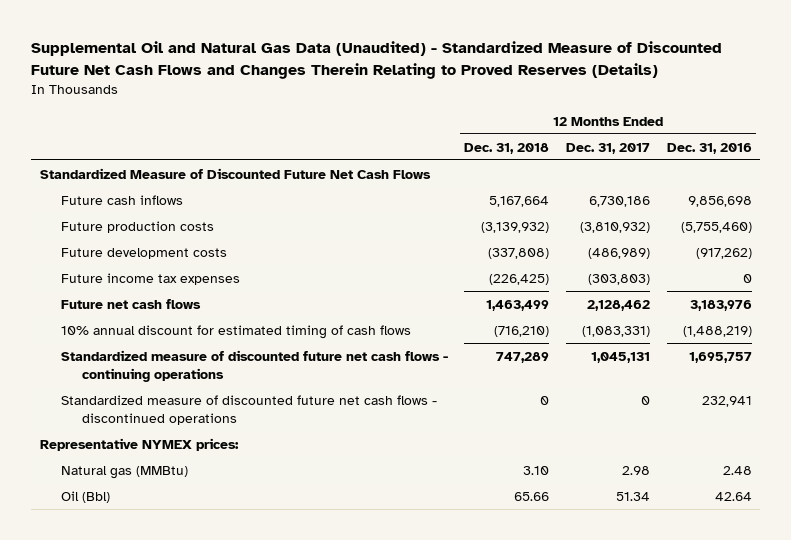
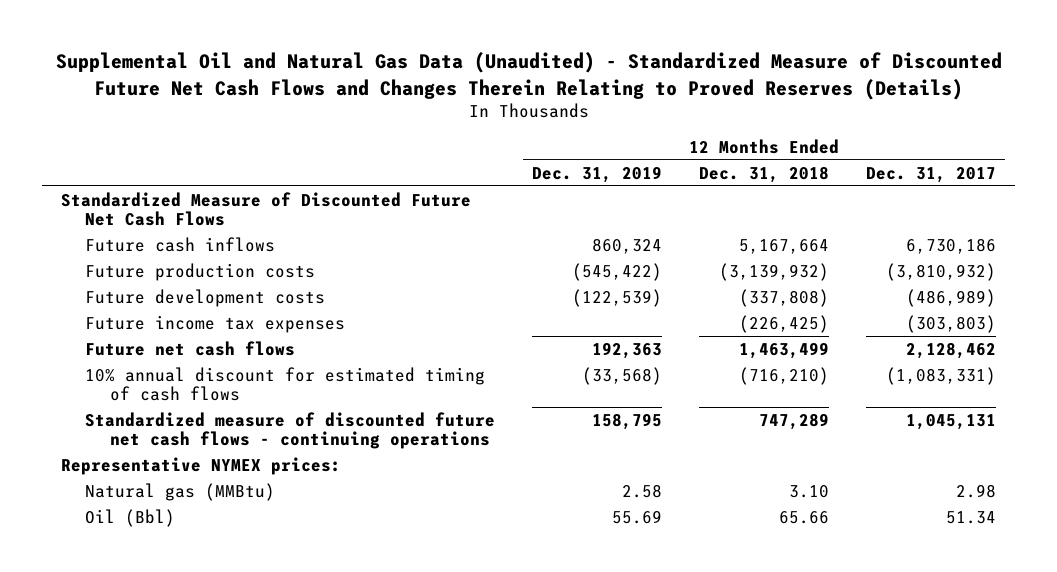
[666,142,752,154] Dec. 31, 2016 -> none
none -> [532,165,663,183] Dec. 31, 2019
[60,394,437,425] Standardized measure of discounted future net cash flows - discontinued operations -> none

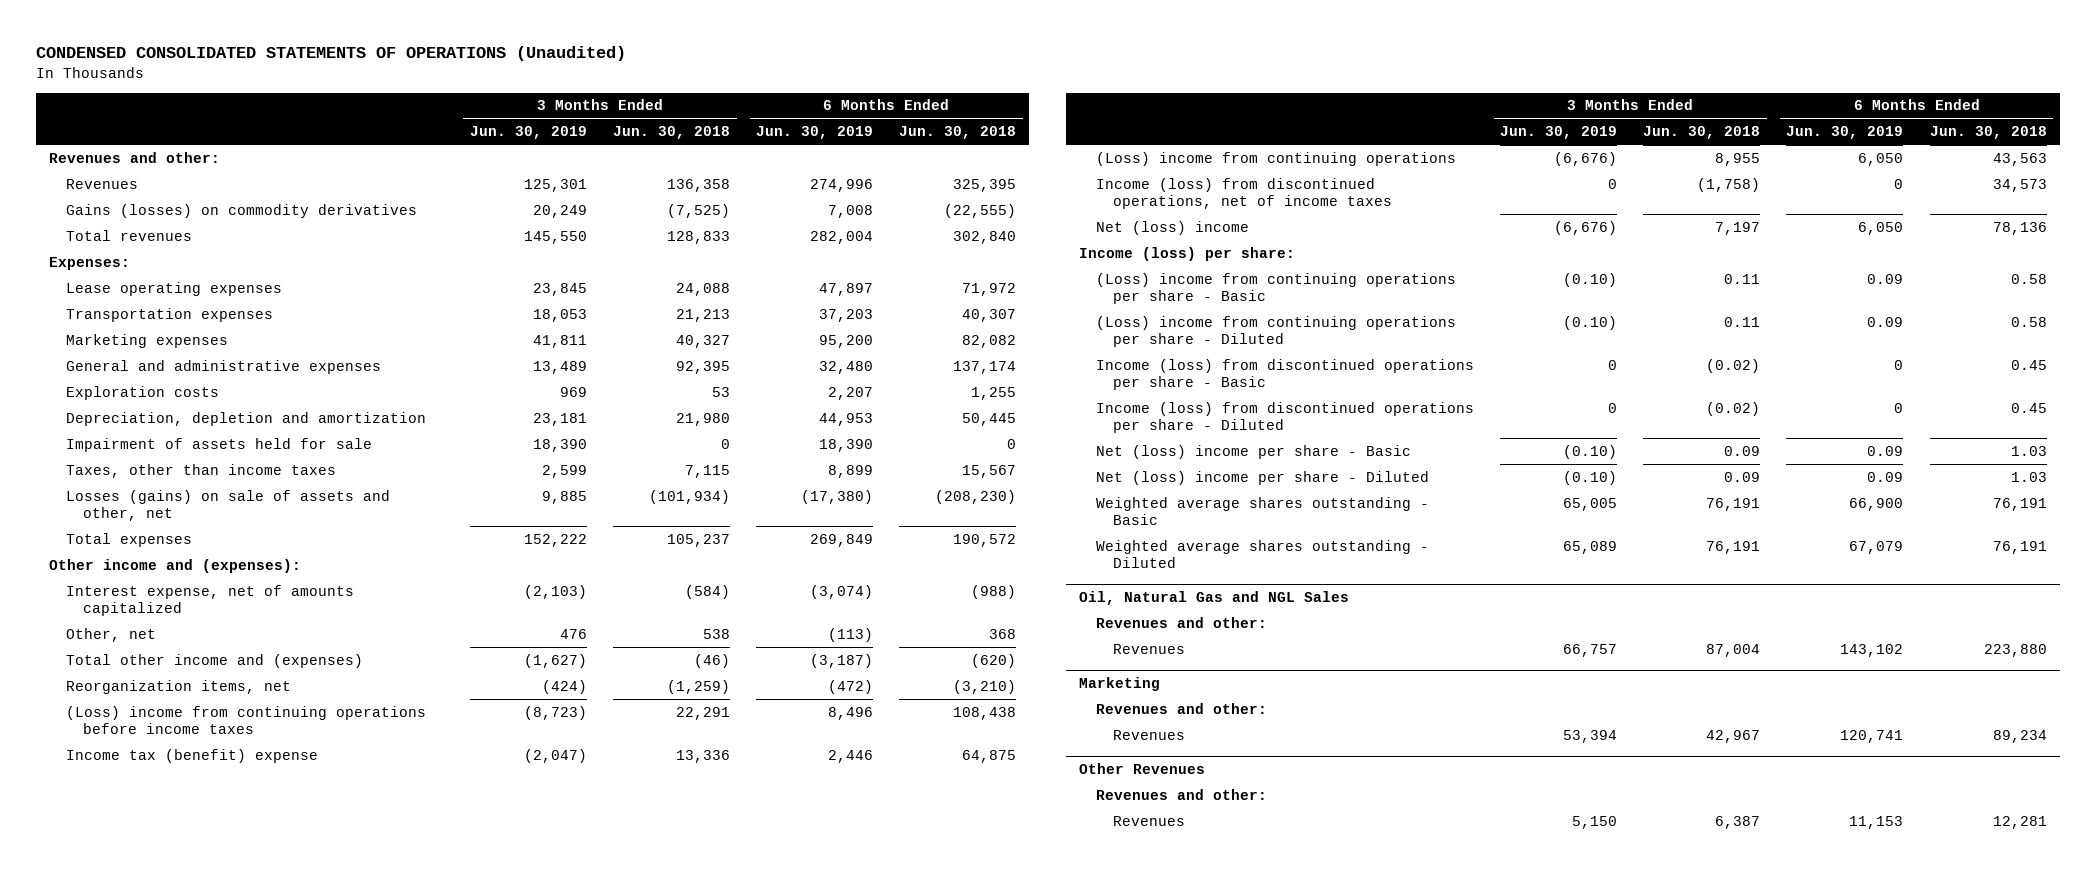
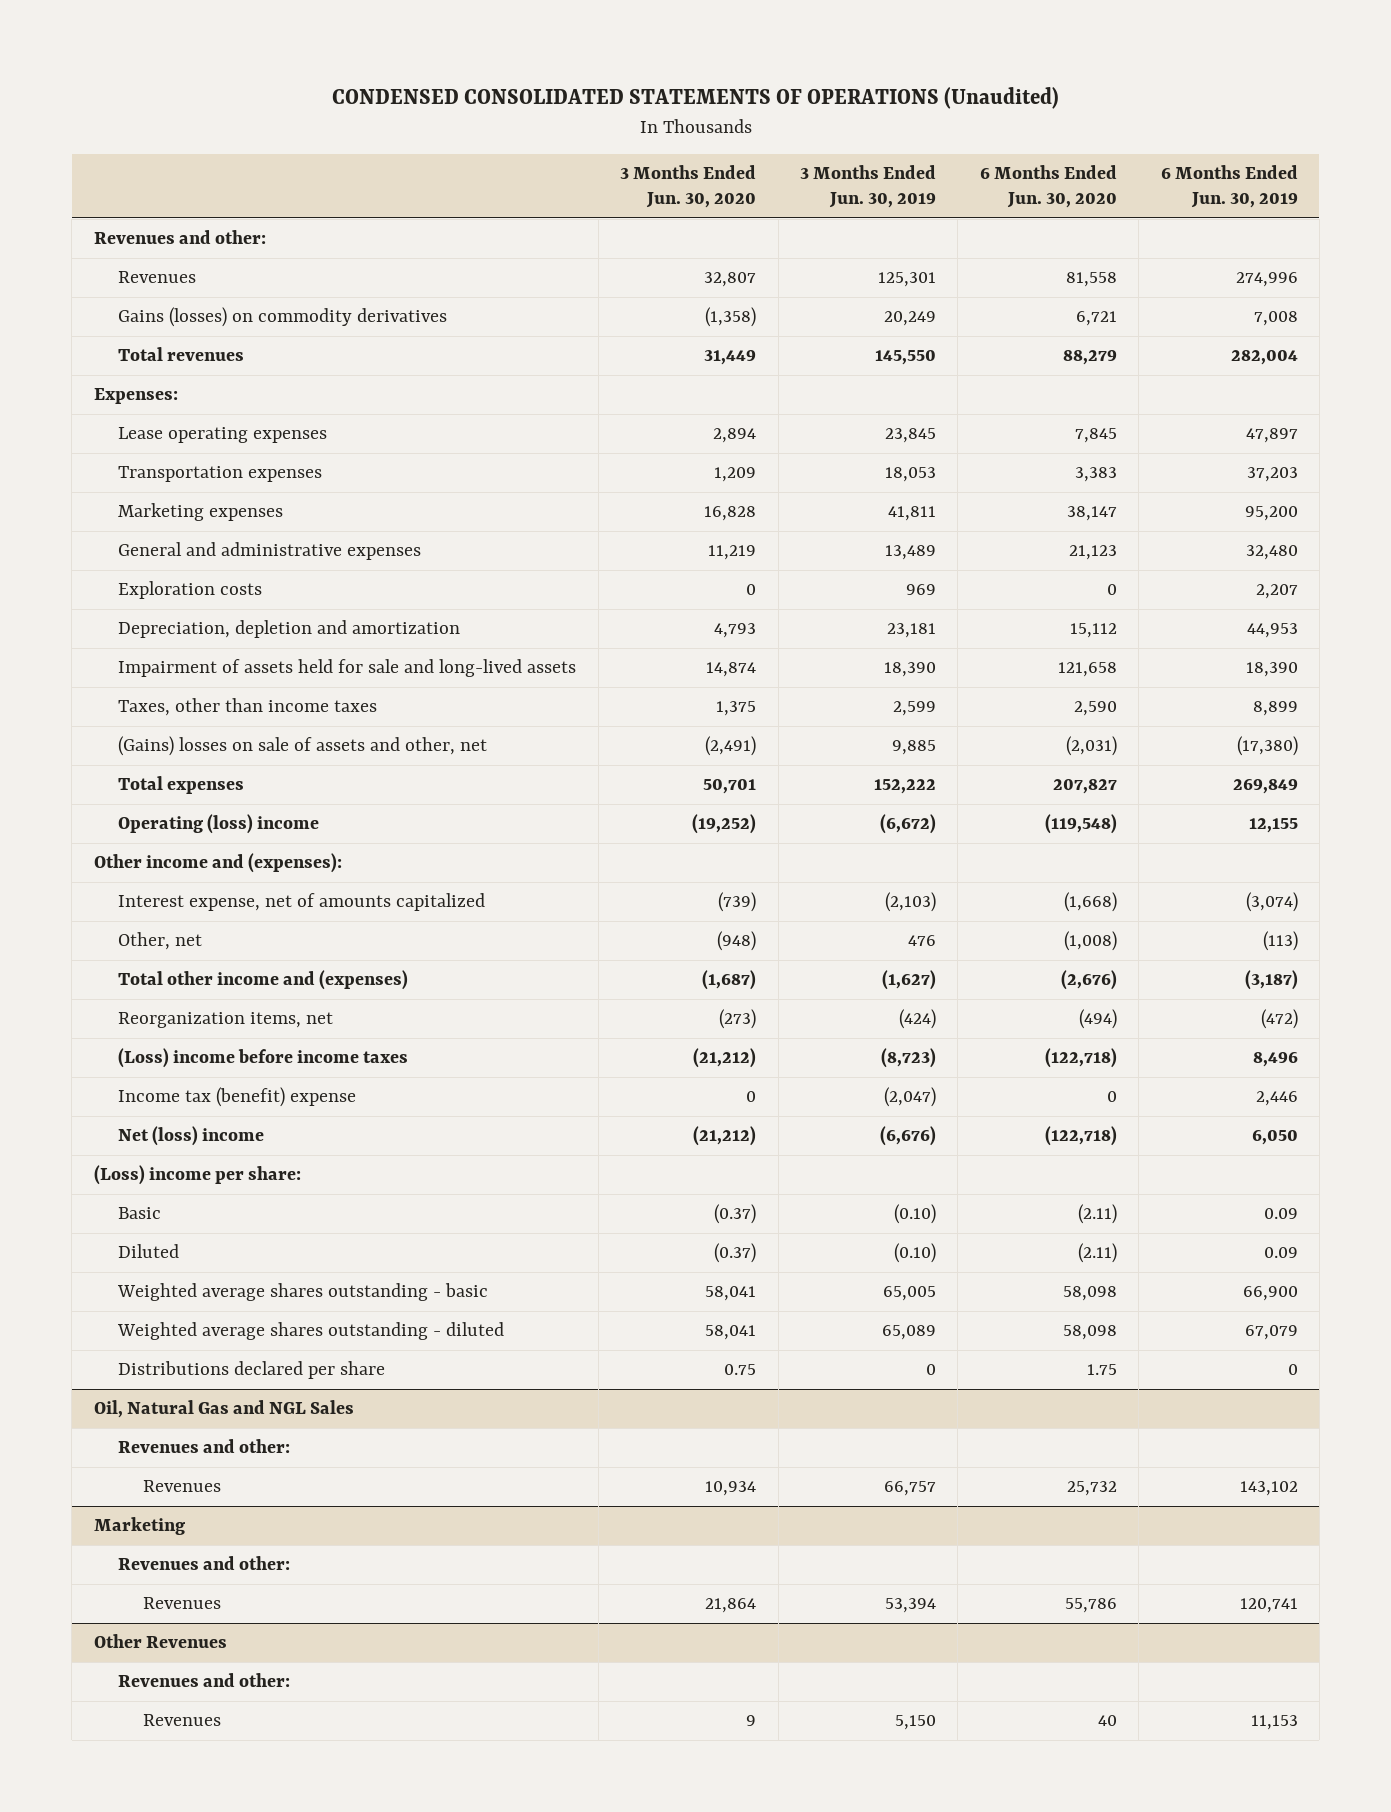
[613,125,731,139] Jun. 30, 2018 -> none
[899,125,1017,139] Jun. 30, 2018 -> none
none -> [620,164,757,209] 3 Months Ended Jun. 30, 2020
none -> [979,164,1117,209] 6 Months Ended Jun. 30, 2020
[65,437,372,452] Impairment of assets held for sale -> [118,659,577,678] Impairment of assets held for sale and long-lived assets
[65,489,390,521] Losses (gains) on sale of assets and other, net -> [118,736,488,757] (Gains) losses on sale of assets and other, net
none -> [118,814,320,835] Operating (loss) income
[65,705,426,734] (Loss) income from continuing operations before income taxes -> [118,1048,409,1069] (Loss) income before income taxes
[1096,151,1457,166] (Loss) income from continuing operations -> none
[1096,177,1393,209] Income (loss) from discontinued operations, net of income taxes -> none
[1096,272,1457,304] (Loss) income from continuing operations per share - Basic -> none
[1096,315,1457,347] (Loss) income from continuing operations per share - Diluted -> none
[1096,358,1475,390] Income (loss) from discontinued operations per share - Basic -> none
[1096,401,1475,433] Income (loss) from discontinued operations per share - Diluted -> none
[1078,246,1295,261] Income (loss) per share: -> [93,1165,301,1186] (Loss) income per share:
[1096,444,1412,459] Net (loss) income per share - Basic -> [118,1207,162,1220] Basic
[1096,470,1430,485] Net (loss) income per share - Diluted -> [118,1244,180,1259] Diluted
[1096,496,1430,525] Weighted average shares outstanding - Basic -> [117,1283,489,1302] Weighted average shares outstanding - basic
[1096,539,1430,568] Weighted average shares outstanding - Diluted -> [117,1322,505,1341] Weighted average shares outstanding - diluted
none -> [118,1361,386,1380] Distributions declared per share

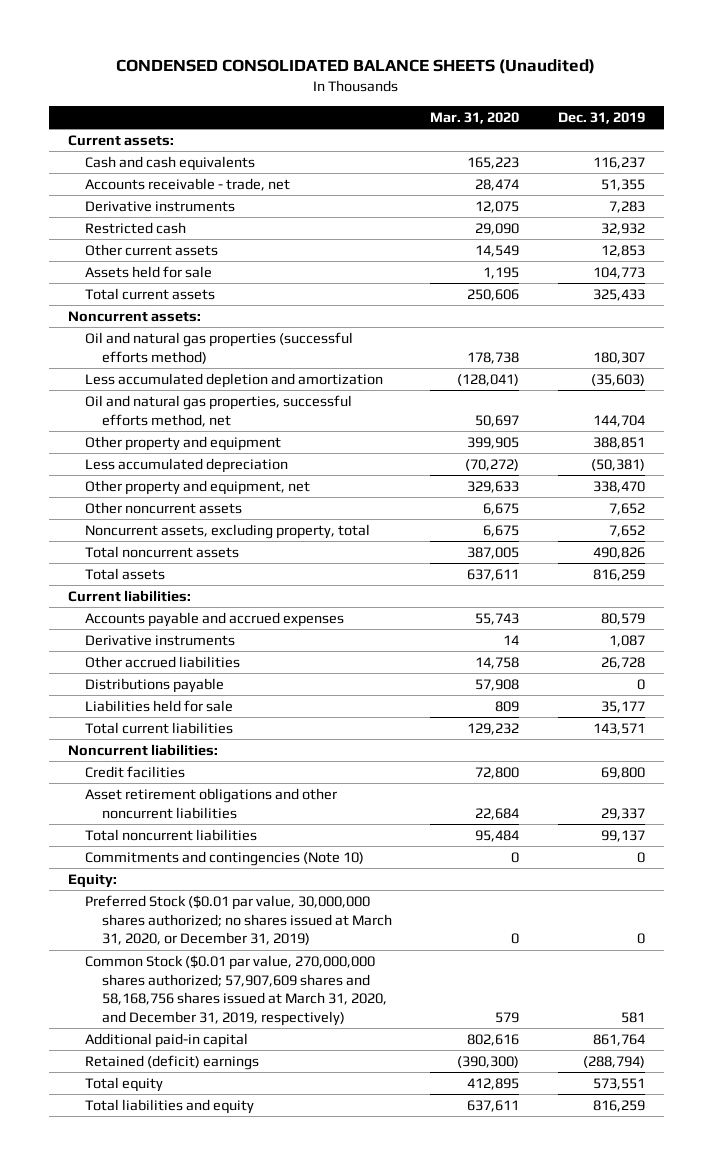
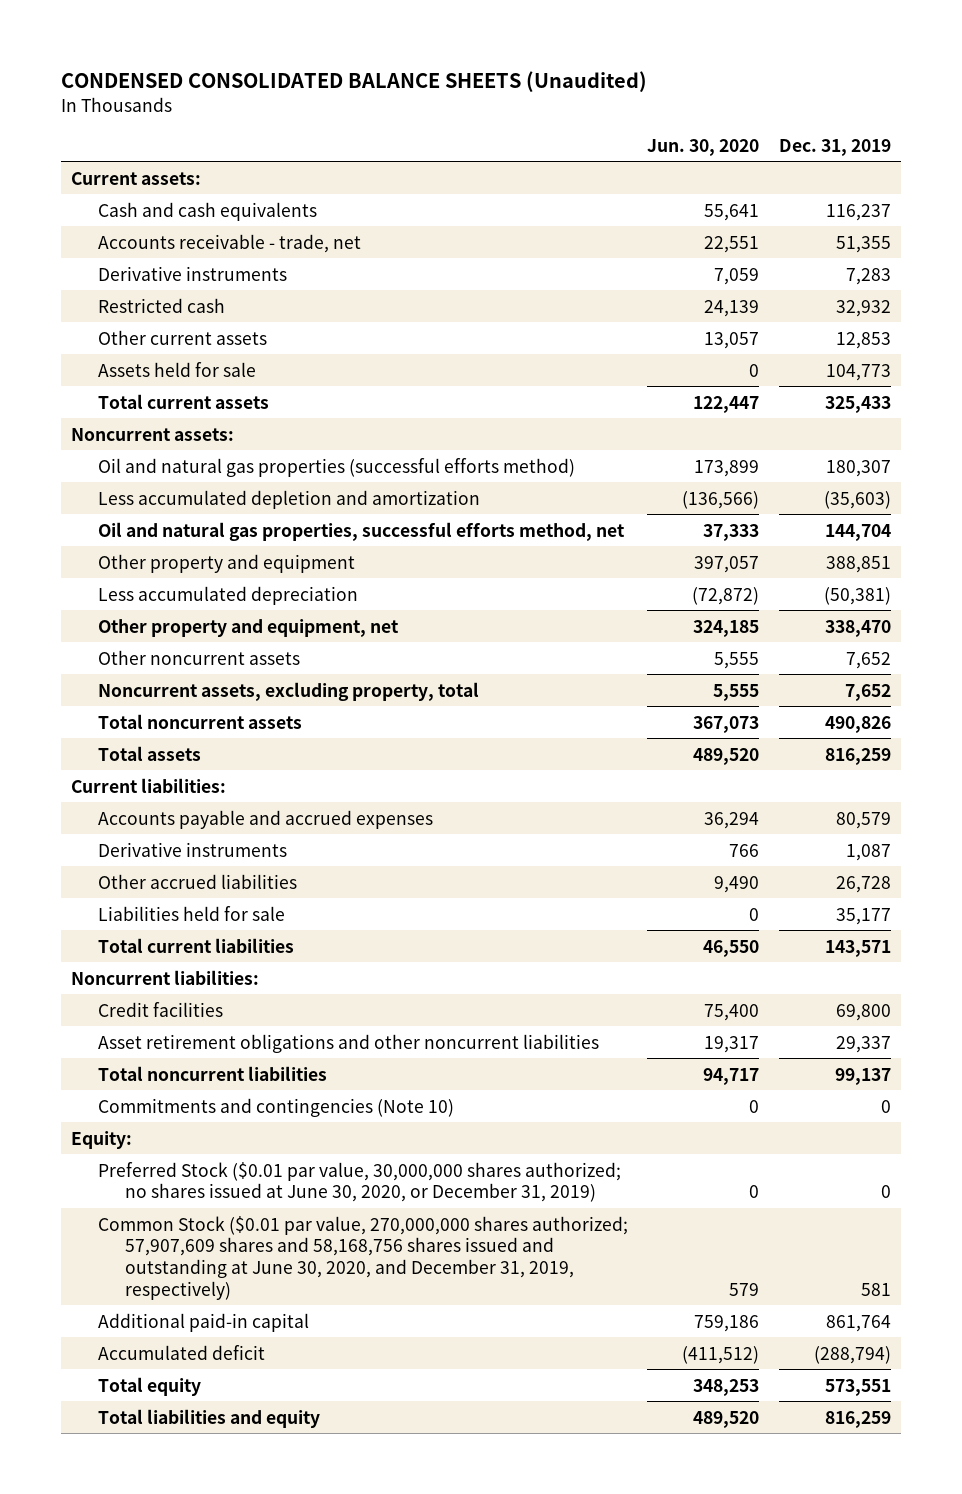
[430,111,520,124] Mar. 31, 2020 -> none
none -> [647,138,760,156] Jun. 30, 2020
[84,677,224,693] Distributions payable -> none
[84,894,392,946] Preferred Stock ($0.01 par value, 30,000,000 shares authorized; no shares issued at March 31, 2020, or December 31, 2019) -> [97,1161,621,1203] Preferred Stock ($0.01 par value, 30,000,000 shares authorized; no shares issued at June 30, 2020, or December 31, 2019)
[84,954,387,1026] Common Stock ($0.01 par value, 270,000,000 shares authorized; 57,907,609 shares and 58,168,756 shares issued at March 31, 2020, and December 31, 2019, respectively) -> [97,1215,628,1300] Common Stock ($0.01 par value, 270,000,000 shares authorized; 57,907,609 shares and 58,168,756 shares issued and outstanding at June 30, 2020, and December 31, 2019, respectively)
[84,1054,259,1070] Retained (deficit) earnings -> [97,1344,265,1360] Accumulated deficit

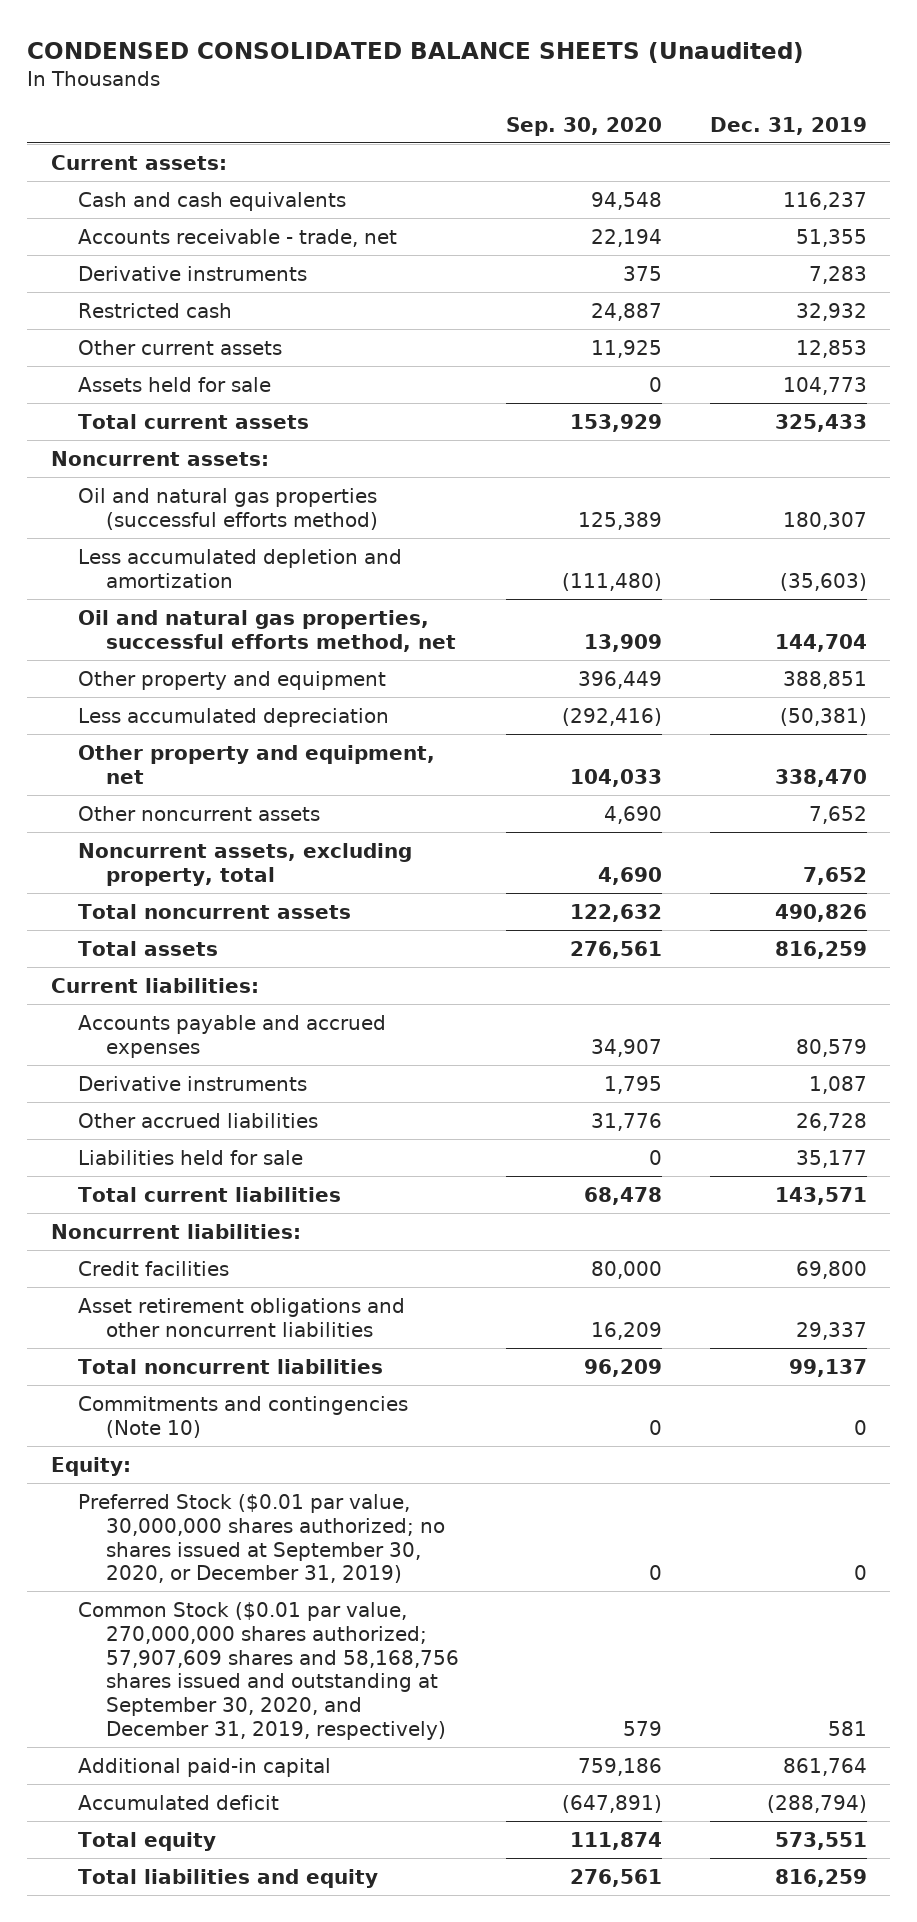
[647,138,760,156] Jun. 30, 2020 -> none
none -> [506,116,663,136] Sep. 30, 2020
[97,1161,621,1203] Preferred Stock ($0.01 par value, 30,000,000 shares authorized; no shares issued at June 30, 2020, or December 31, 2019) -> [78,1493,445,1584] Preferred Stock ($0.01 par value, 30,000,000 shares authorized; no shares issued at September 30, 2020, or December 31, 2019)
[97,1215,628,1300] Common Stock ($0.01 par value, 270,000,000 shares authorized; 57,907,609 shares and 58,168,756 shares issued and outstanding at June 30, 2020, and December 31, 2019, respectively) -> [78,1601,459,1741] Common Stock ($0.01 par value, 270,000,000 shares authorized; 57,907,609 shares and 58,168,756 shares issued and outstanding at September 30, 2020, and December 31, 2019, respectively)

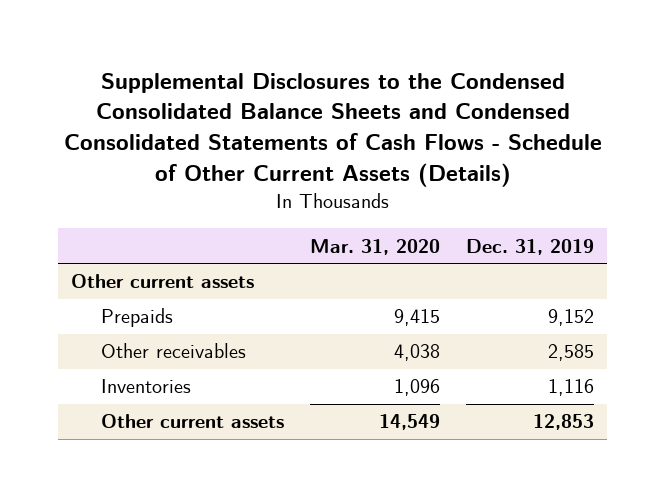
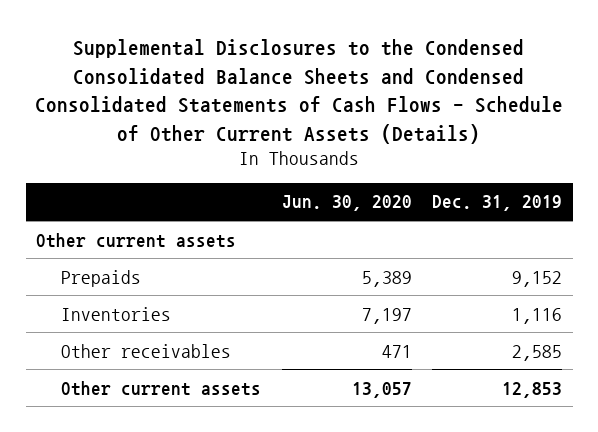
[310,238,441,255] Mar. 31, 2020 -> none
none -> [281,195,412,212] Jun. 30, 2020
[100,343,246,359] Other receivables -> [60,343,231,358] Other receivables

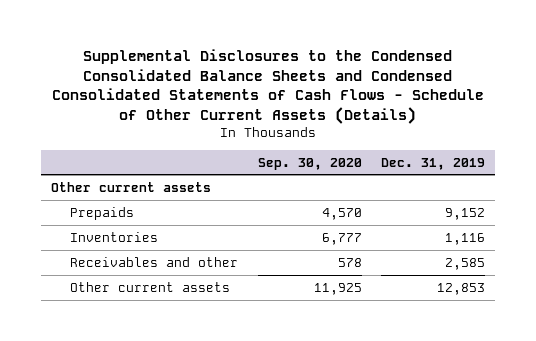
[281,195,412,212] Jun. 30, 2020 -> none
none -> [257,157,362,170] Sep. 30, 2020
[60,343,231,358] Other receivables -> [70,256,239,267] Receivables and other

